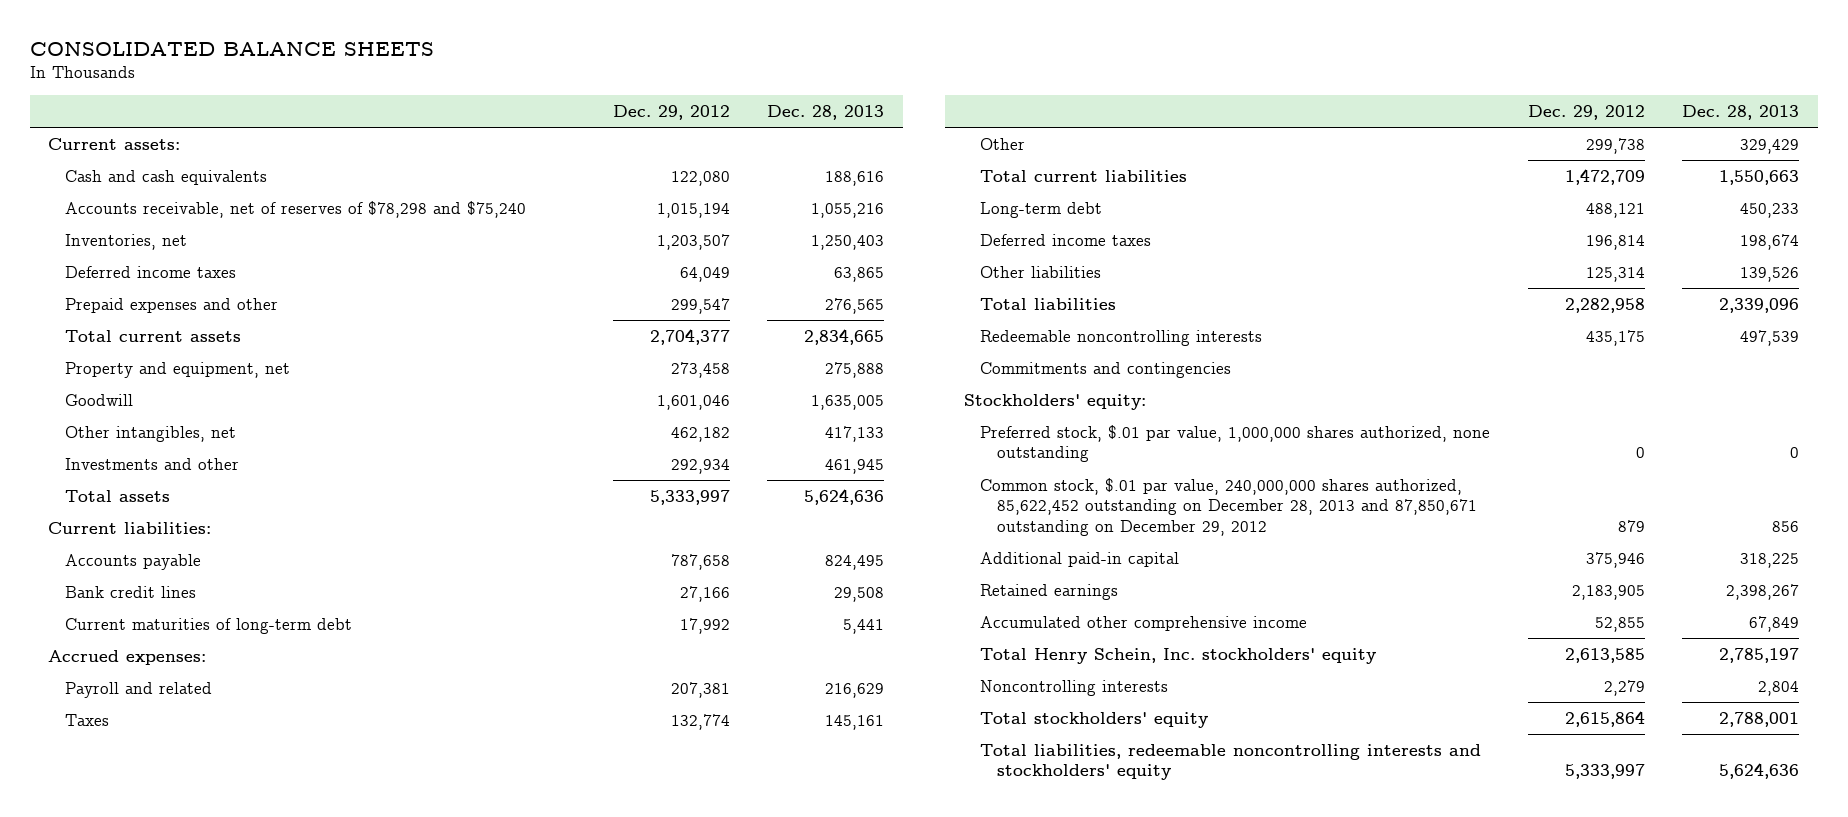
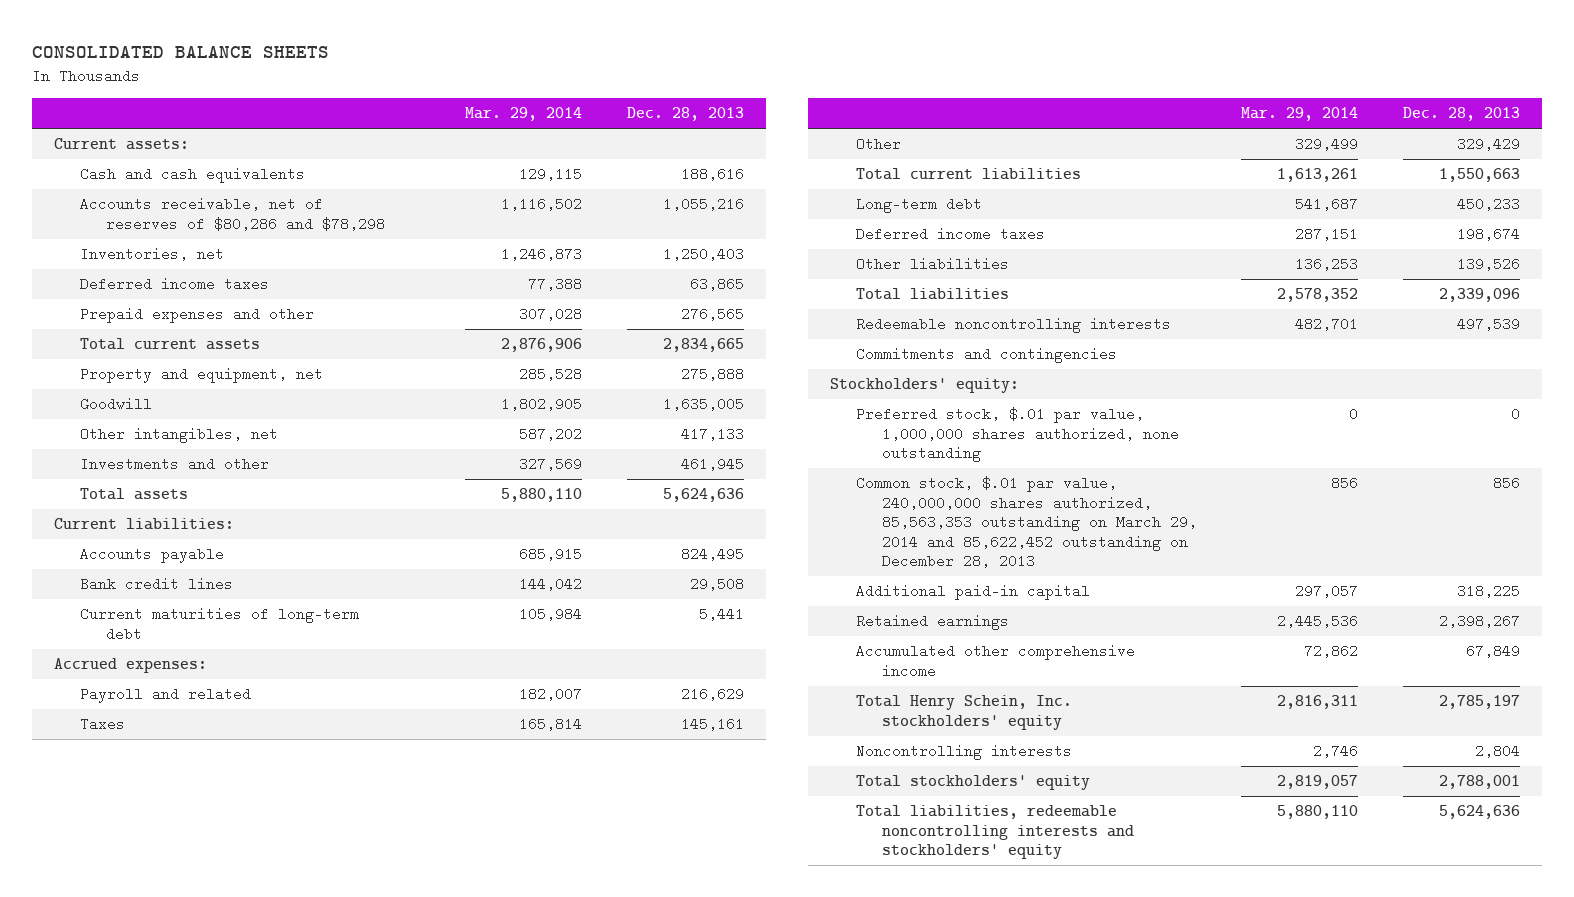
[612,105,730,121] Dec. 29, 2012 -> none
none -> [465,107,583,122] Mar. 29, 2014
[64,200,526,218] Accounts receivable, net of reserves of $78,298 and $75,240 -> [80,197,386,231] Accounts receivable, net of reserves of $80,286 and $78,298
[980,477,1477,537] Common stock, $.01 par value, 240,000,000 shares authorized, 85,622,452 outstanding on December 28, 2013 and 87,850,671 outstanding on December 29, 2012 -> [856,476,1198,568] Common stock, $.01 par value, 240,000,000 shares authorized, 85,563,353 outstanding on March 29, 2014 and 85,622,452 outstanding on December 28, 2013

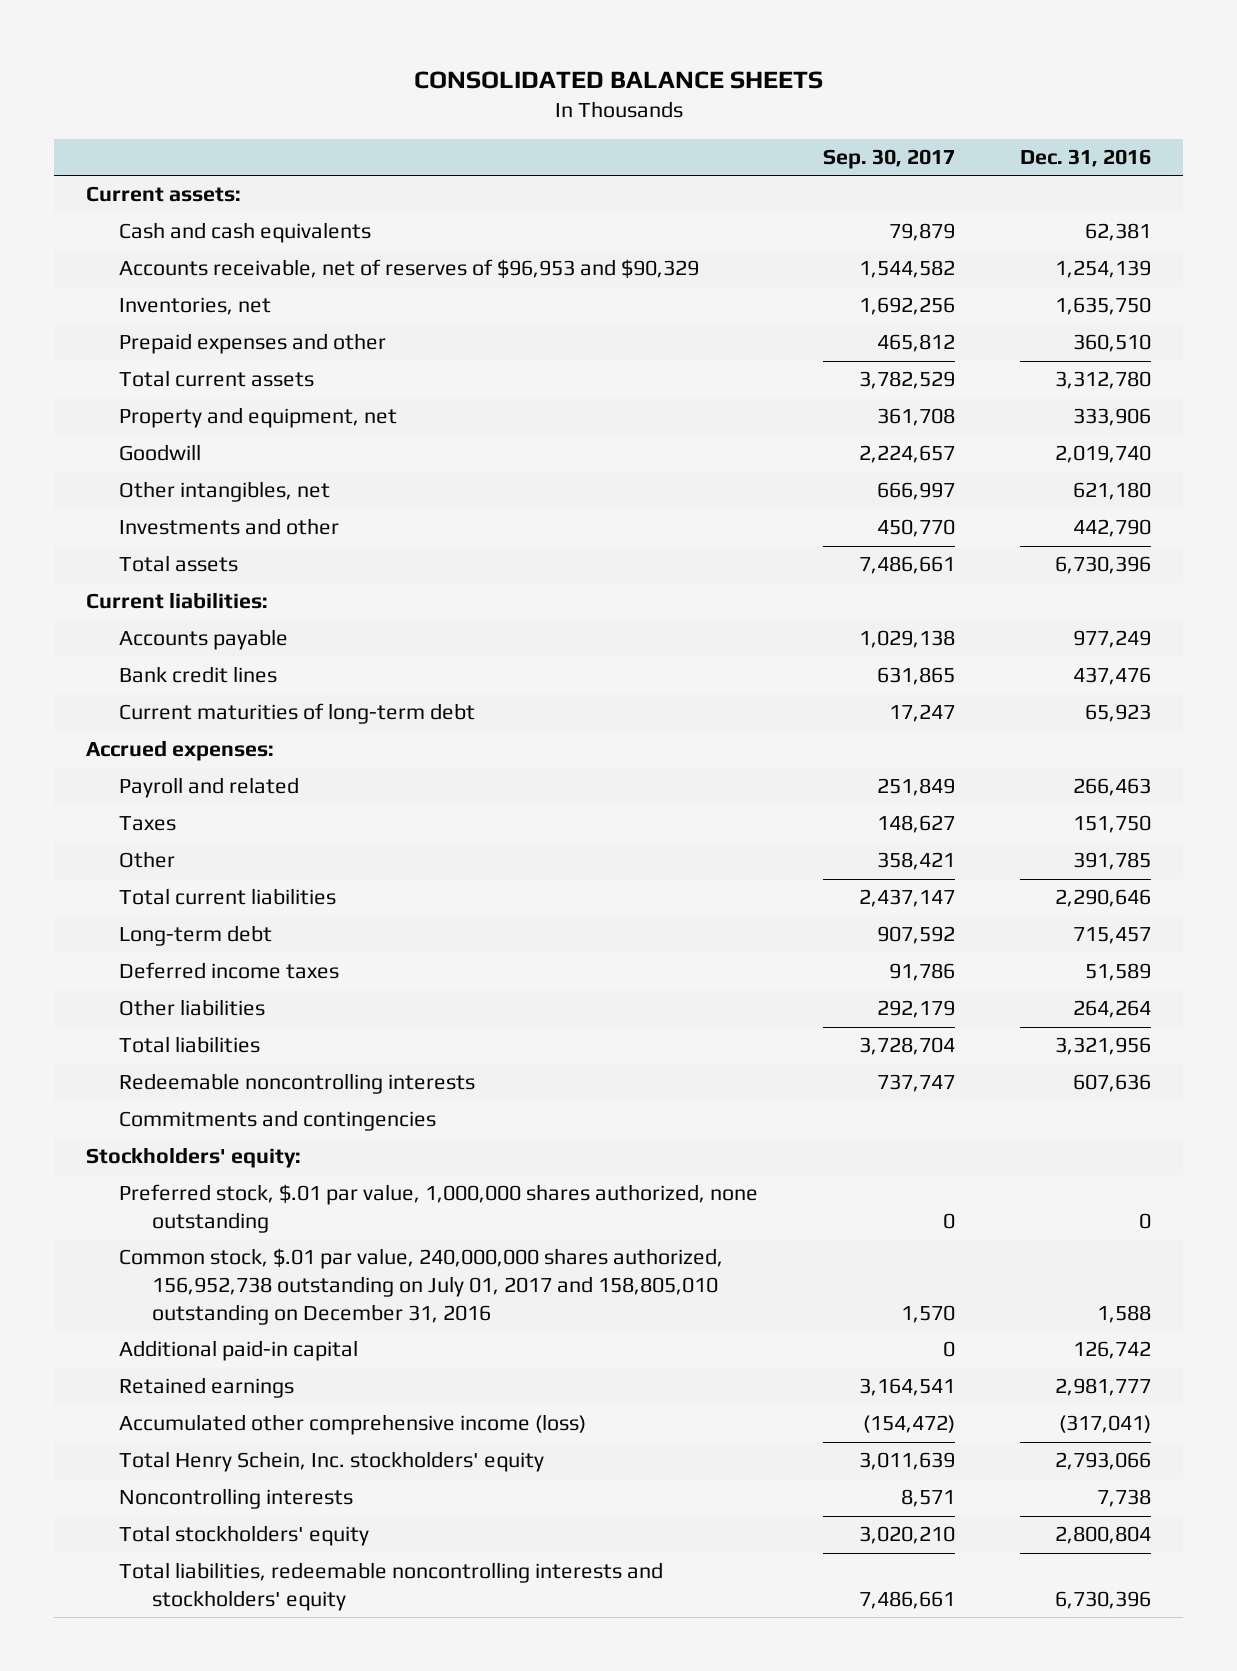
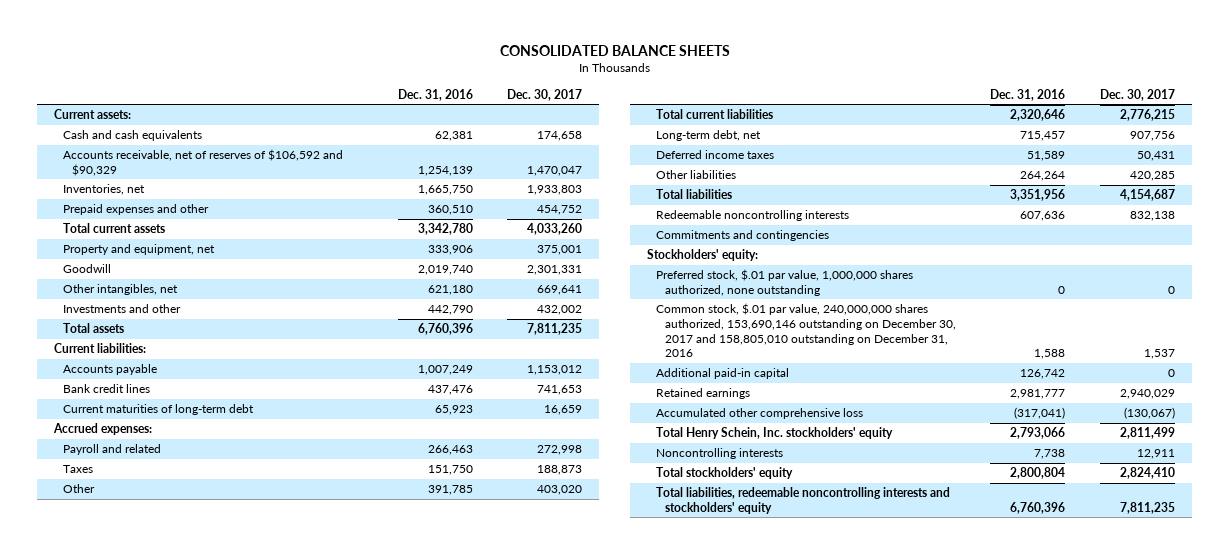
[823,148,956,169] Sep. 30, 2017 -> none
none -> [507,88,583,101] Dec. 30, 2017
[119,259,700,280] Accounts receivable, net of reserves of $96,953 and $90,329 -> [63,149,344,176] Accounts receivable, net of reserves of $106,592 and $90,329
[1054,297,1151,316] 1,635,750 -> [417,185,473,196] 1,665,750
[1054,371,1151,390] 3,312,780 -> [417,223,473,236] 3,342,780
[1054,556,1151,575] 6,730,396 -> [417,323,473,336] 6,760,396
[1072,630,1151,649] 977,249 -> [417,365,473,376] 1,007,249
[1054,889,1151,908] 2,290,646 -> [1010,109,1066,122] 2,320,646
[119,925,273,947] Long-term debt -> [656,130,762,142] Long-term debt, net
[1054,1037,1151,1056] 3,321,956 -> [1010,189,1066,202] 3,351,956
[119,1248,724,1325] Common stock, $.01 par value, 240,000,000 shares authorized, 156,952,738 outstanding on July 01, 2017 and 158,805,010 outstanding on December 31, 2016 -> [656,303,956,358] Common stock, $.01 par value, 240,000,000 shares authorized, 153,690,146 outstanding on December 30, 2017 and 158,805,010 outstanding on December 31, 2016
[119,1414,587,1436] Accumulated other comprehensive income (loss) -> [656,408,864,420] Accumulated other comprehensive loss
[1054,1591,1151,1610] 6,730,396 -> [1010,501,1066,514] 6,760,396

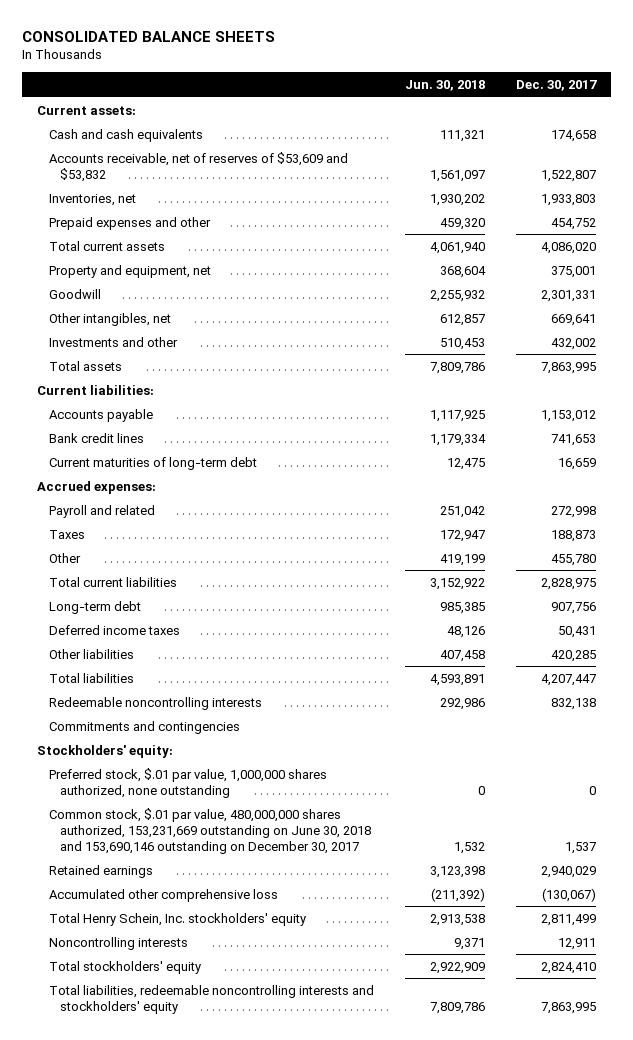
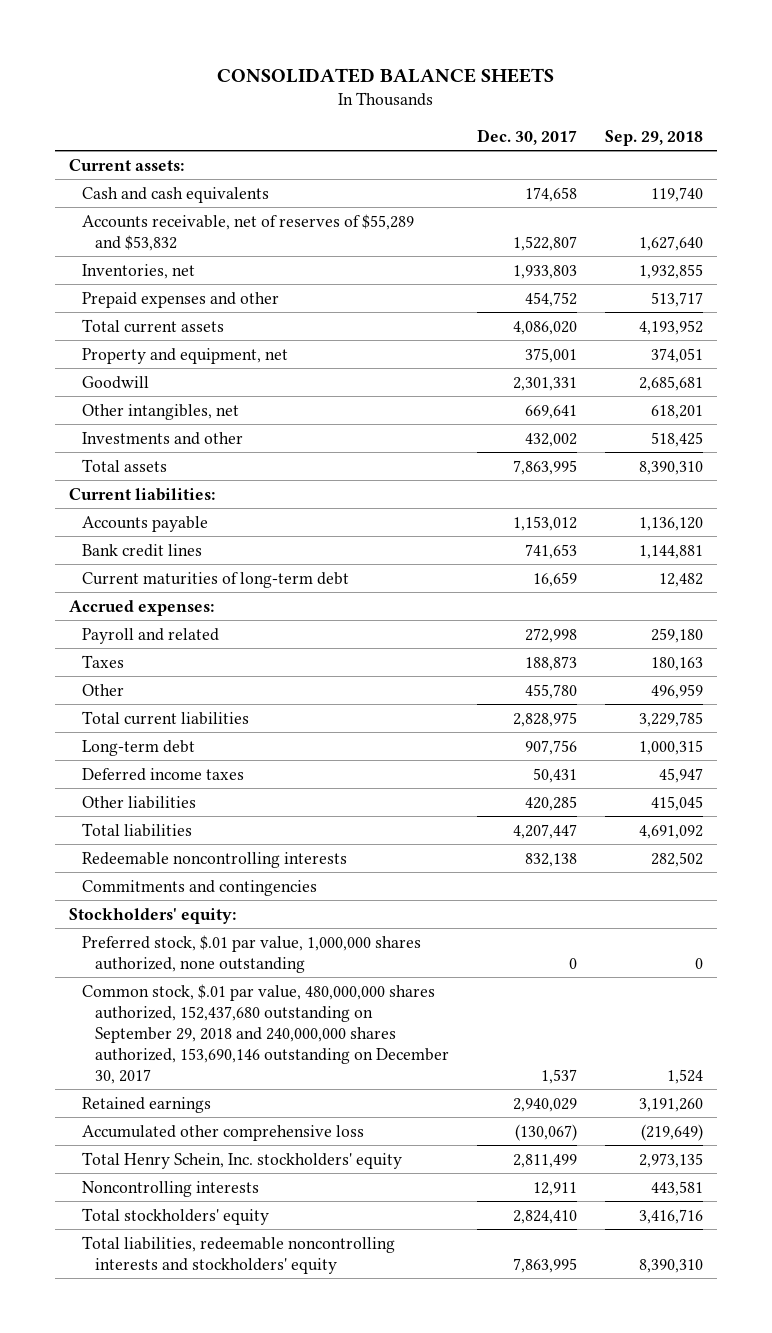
[404,80,485,92] Jun. 30, 2018 -> none
none -> [605,130,704,147] Sep. 29, 2018
[48,151,348,182] Accounts receivable, net of reserves of $53,609 and $53,832 -> [81,213,414,251] Accounts receivable, net of reserves of $55,289 and $53,832
[48,807,372,854] Common stock, $.01 par value, 480,000,000 shares authorized, 153,231,669 outstanding on June 30, 2018 and 153,690,146 outstanding on December 30, 2017 -> [81,983,449,1085] Common stock, $.01 par value, 480,000,000 shares authorized, 152,437,680 outstanding on September 29, 2018 and 240,000,000 shares authorized, 153,690,146 outstanding on December 30, 2017

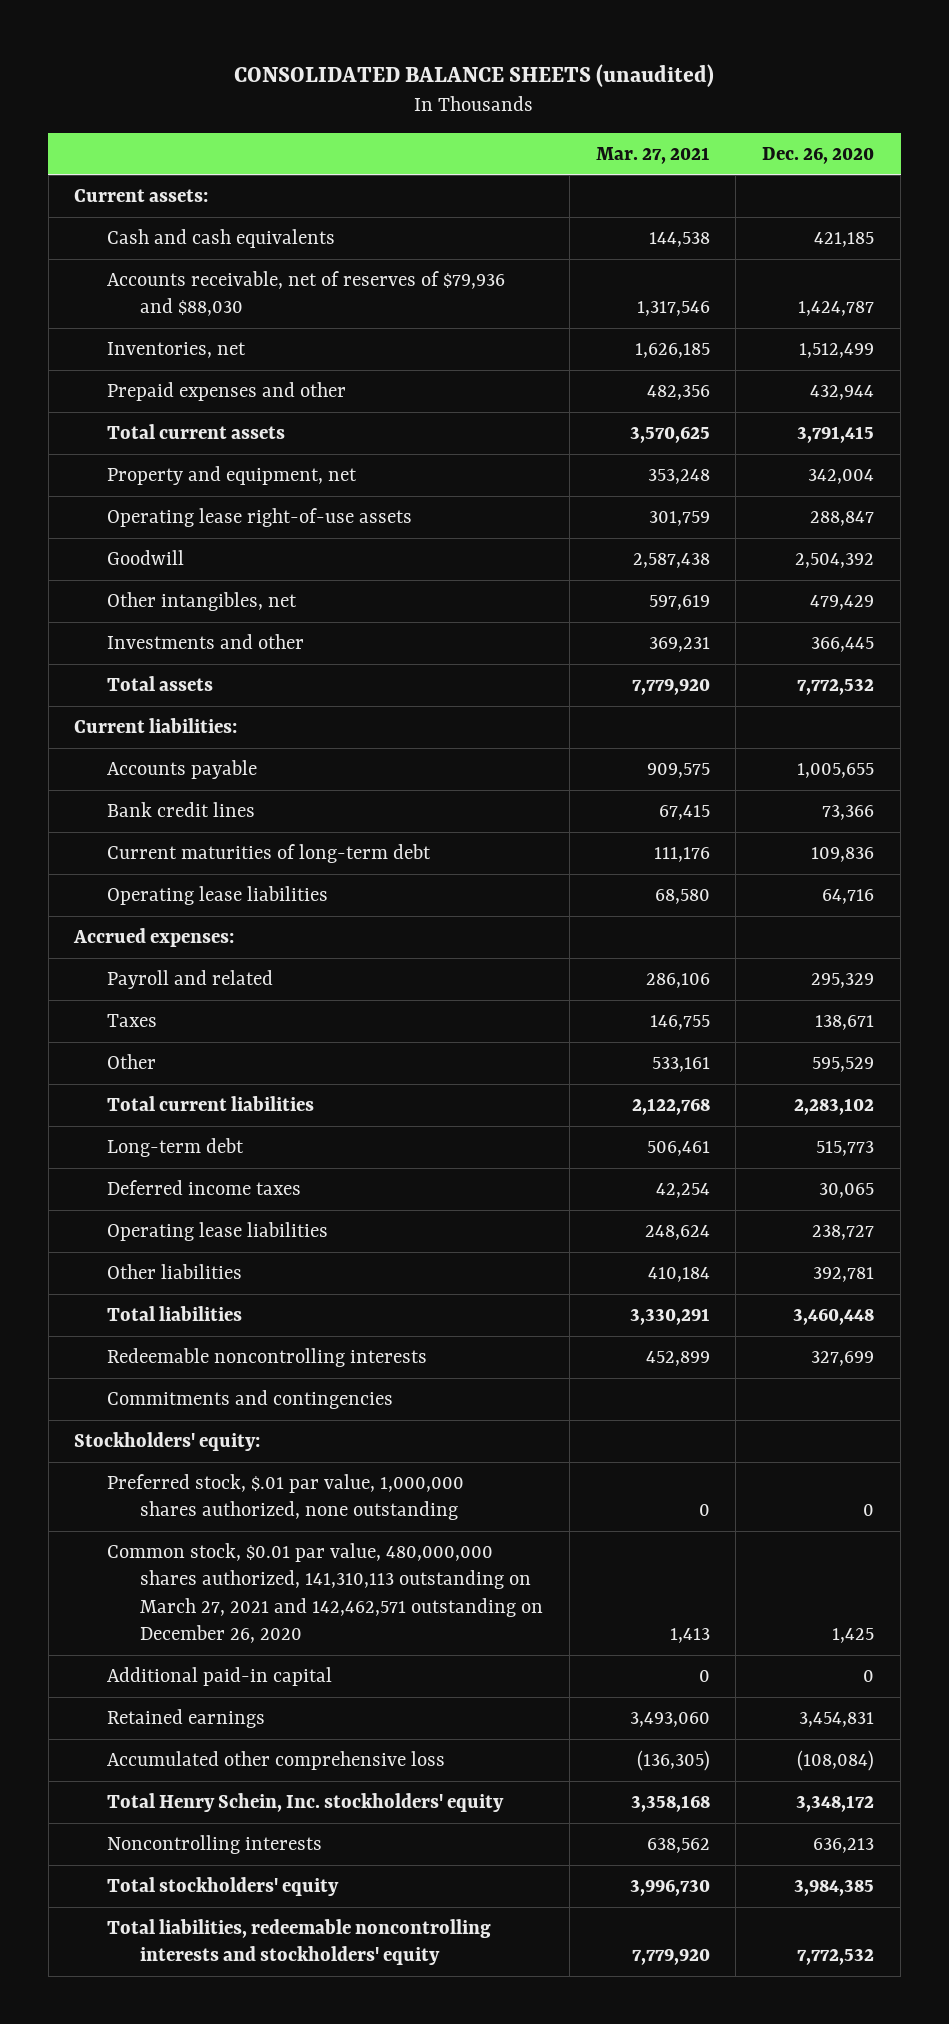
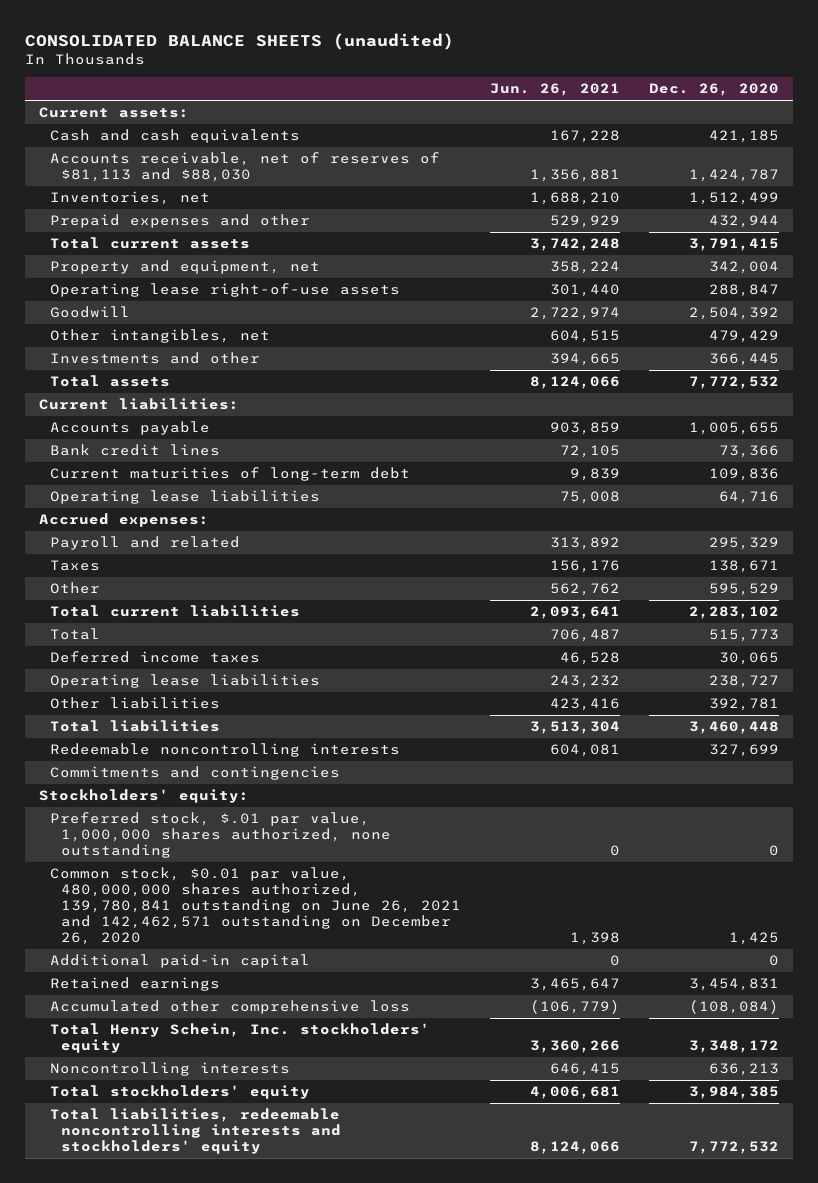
[595,146,710,164] Mar. 27, 2021 -> none
none -> [490,83,621,97] Jun. 26, 2021
[107,271,506,317] Accounts receivable, net of reserves of $79,936 and $88,030 -> [50,152,441,183] Accounts receivable, net of reserves of $81,113 and $88,030
[107,1138,245,1158] Long-term debt -> [50,628,101,641] Total
[107,1543,543,1643] Common stock, $0.01 par value, 480,000,000 shares authorized, 141,310,113 outstanding on March 27, 2021 and 142,462,571 outstanding on December 26, 2020 -> [50,867,462,946] Common stock, $0.01 par value, 480,000,000 shares authorized, 139,780,841 outstanding on June 26, 2021 and 142,462,571 outstanding on December 26, 2020

